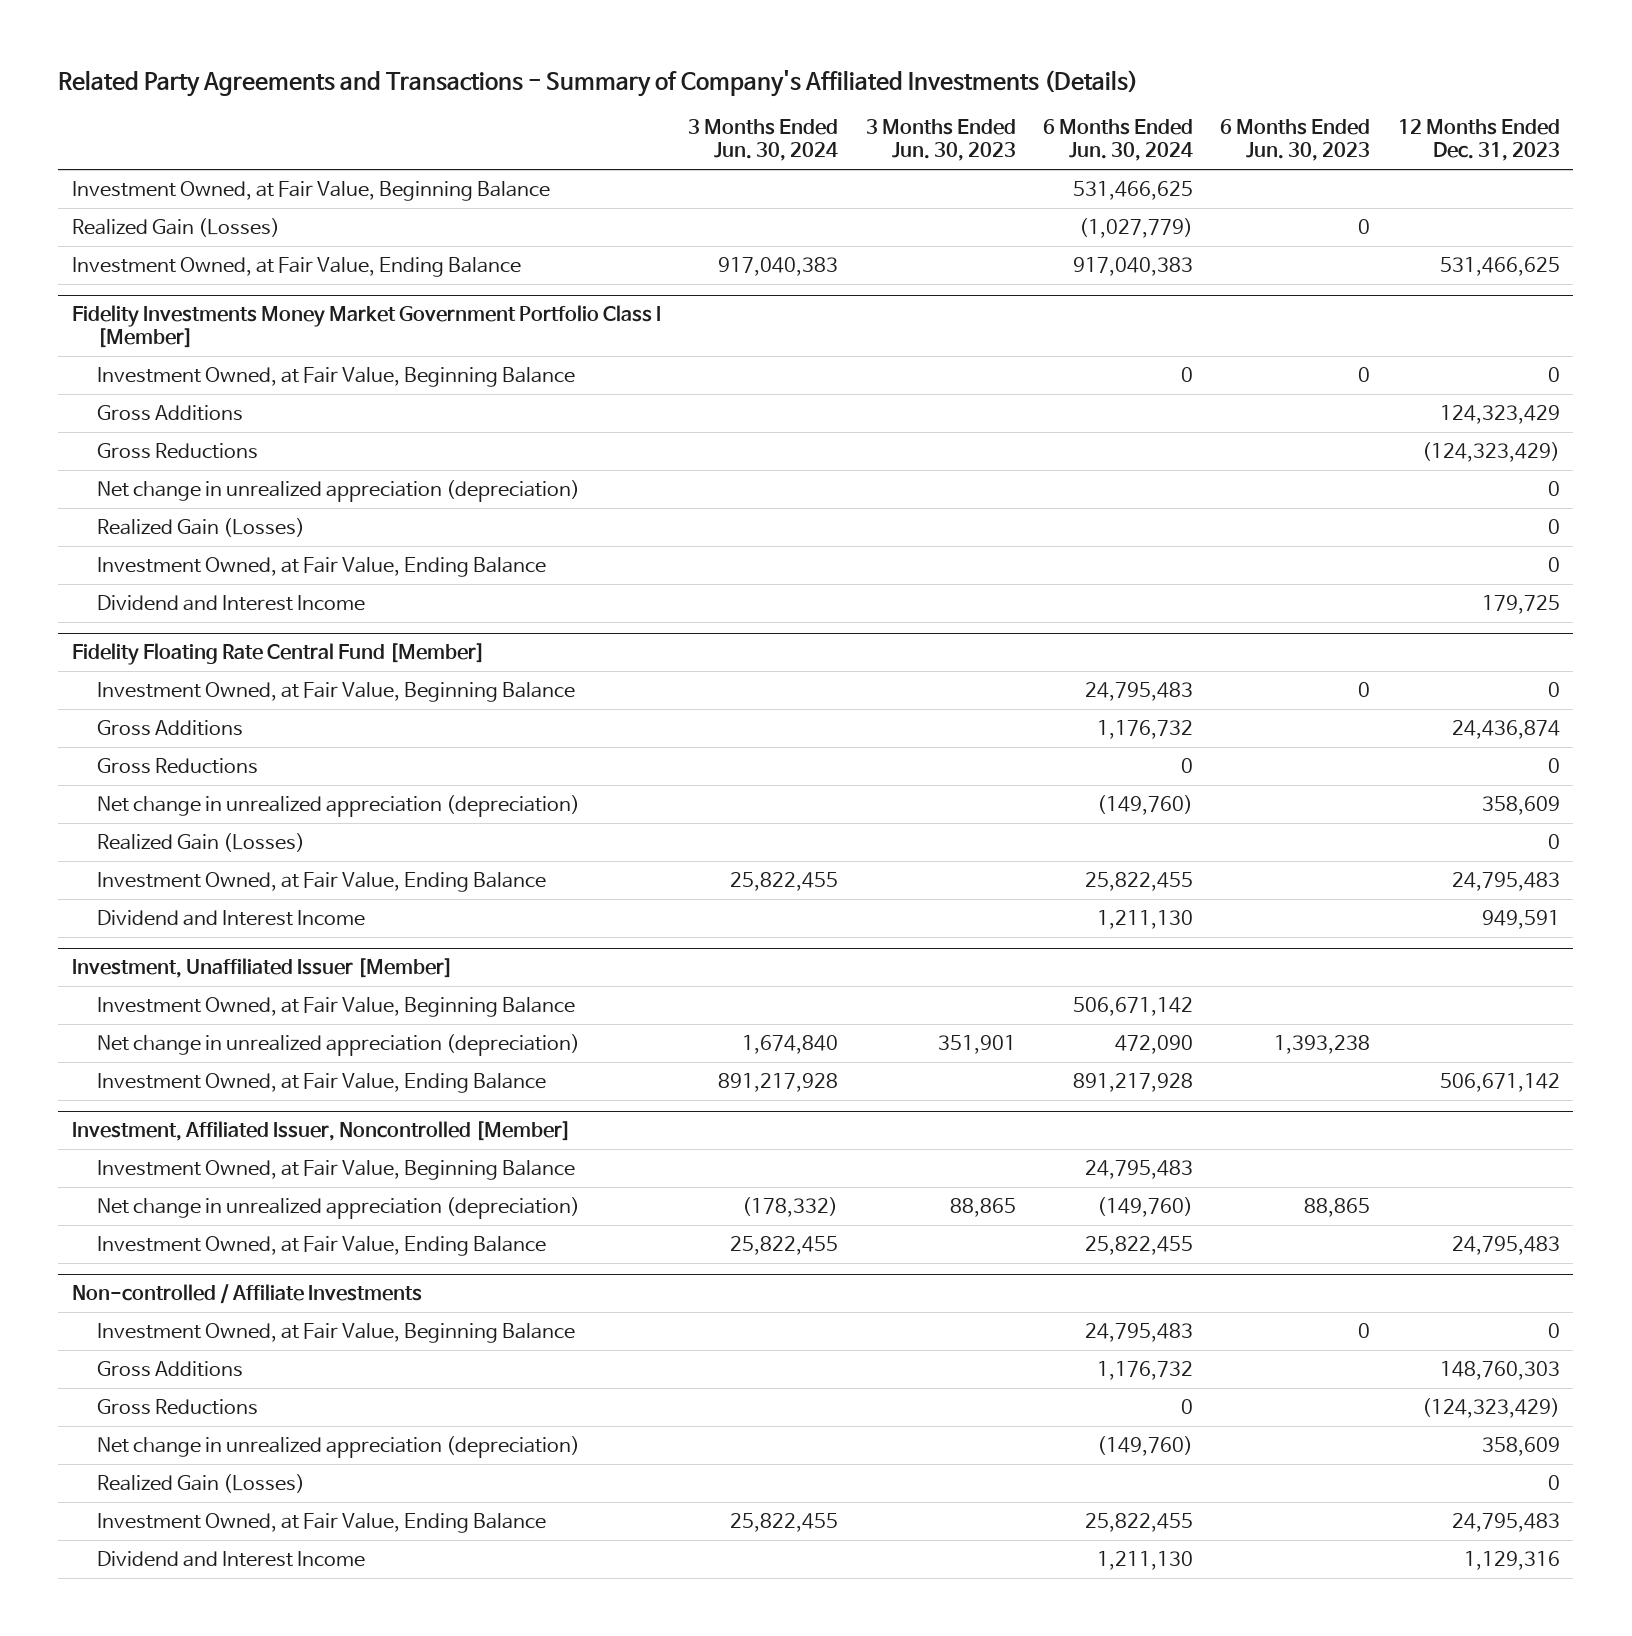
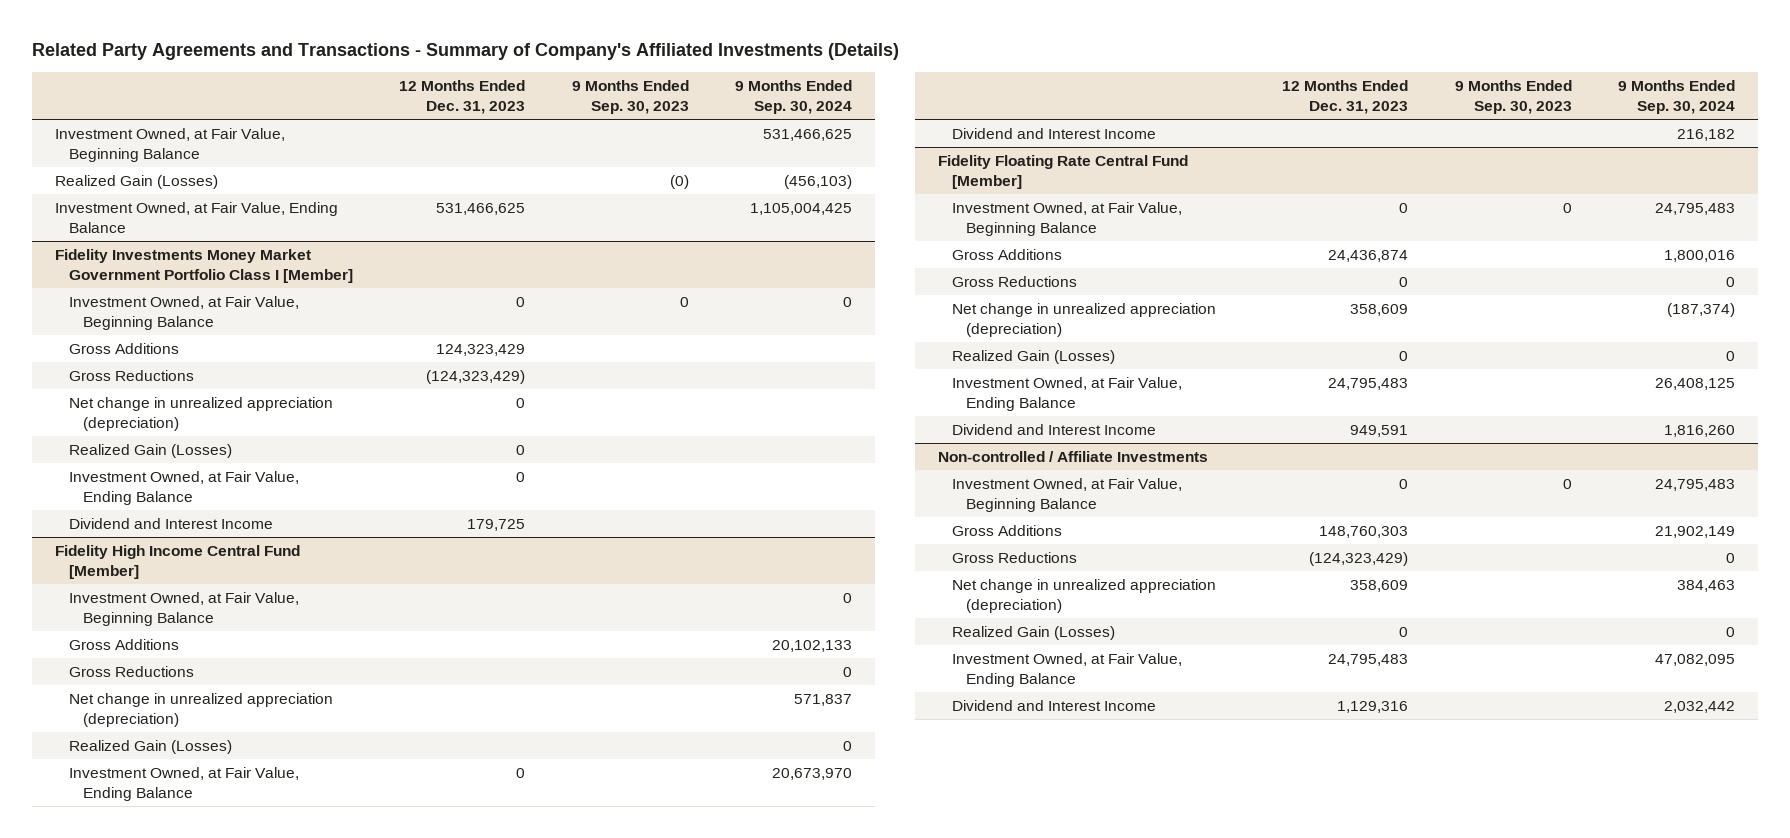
[688,119,839,162] 3 Months Ended Jun. 30, 2024 -> none
[865,119,1016,162] 3 Months Ended Jun. 30, 2023 -> none
[1043,119,1194,162] 6 Months Ended Jun. 30, 2024 -> none
[1220,119,1371,162] 6 Months Ended Jun. 30, 2023 -> none
none -> [571,79,689,114] 9 Months Ended Sep. 30, 2023
none -> [735,79,853,114] 9 Months Ended Sep. 30, 2024
none -> [54,545,300,580] Fidelity High Income Central Fund [Member]
none -> [69,592,300,627] Investment Owned, at Fair Value, Beginning Balance
none -> [69,639,180,651] Gross Additions
none -> [69,666,195,678] Gross Reductions
none -> [69,693,334,728] Net change in unrealized appreciation (depreciation)
none -> [69,740,233,755] Realized Gain (Losses)
none -> [69,767,300,802] Investment Owned, at Fair Value, Ending Balance
none -> [951,128,1156,140] Dividend and Interest Income
[72,958,454,979] Investment, Unaffiliated Issuer [Member] -> none
[97,997,576,1018] Investment Owned, at Fair Value, Beginning Balance -> none
[97,1034,581,1057] Net change in unrealized appreciation (depreciation) -> none
[97,1073,547,1094] Investment Owned, at Fair Value, Ending Balance -> none
[72,1121,572,1142] Investment, Affiliated Issuer, Noncontrolled [Member] -> none
[97,1160,576,1181] Investment Owned, at Fair Value, Beginning Balance -> none
[97,1197,581,1220] Net change in unrealized appreciation (depreciation) -> none
[97,1236,547,1257] Investment Owned, at Fair Value, Ending Balance -> none

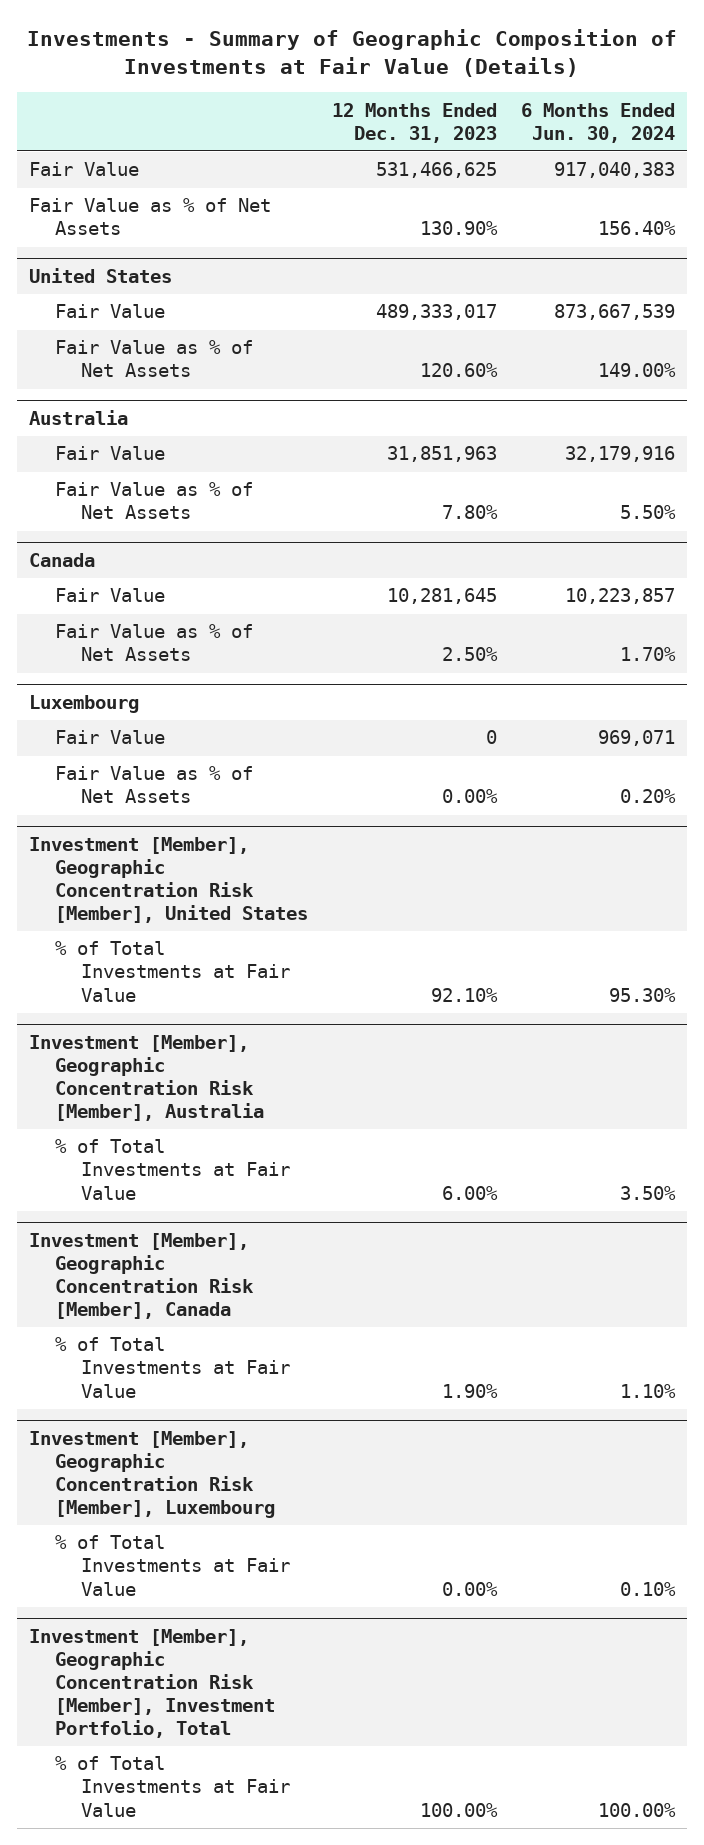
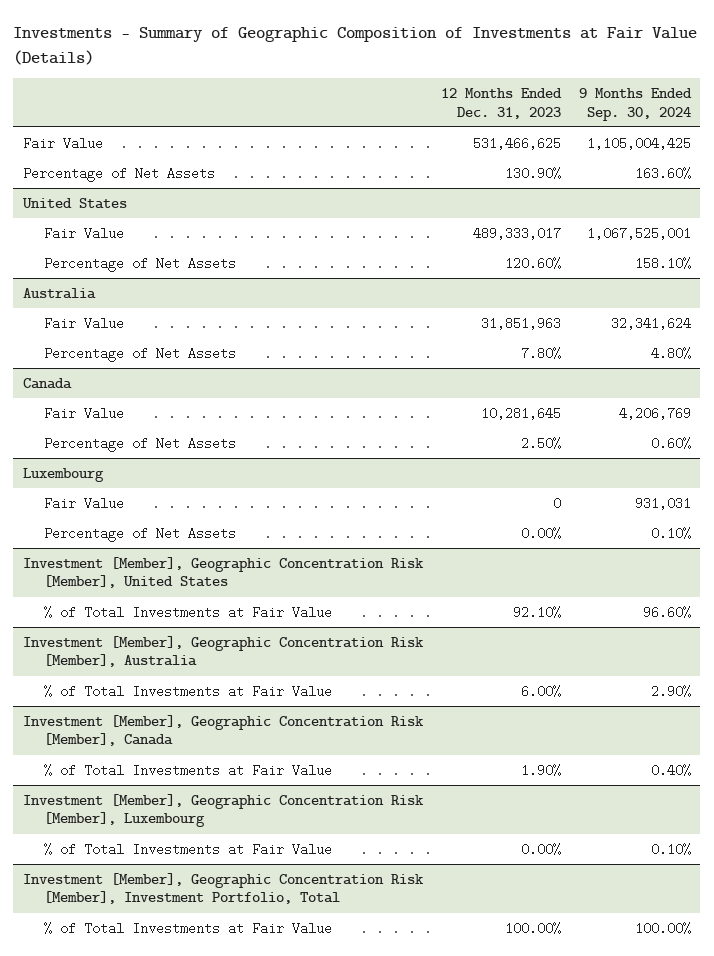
[520,102,675,143] 6 Months Ended Jun. 30, 2024 -> none
none -> [579,88,693,121] 9 Months Ended Sep. 30, 2024
[29,198,272,236] Fair Value as % of Net Assets -> [22,167,215,183] Percentage of Net Assets
[54,340,253,378] Fair Value as % of Net Assets -> [44,257,237,273] Percentage of Net Assets
[54,482,253,520] Fair Value as % of Net Assets -> [44,347,237,363] Percentage of Net Assets
[54,624,253,662] Fair Value as % of Net Assets -> [44,437,237,453] Percentage of Net Assets
[54,766,253,804] Fair Value as % of Net Assets -> [44,527,237,543] Percentage of Net Assets

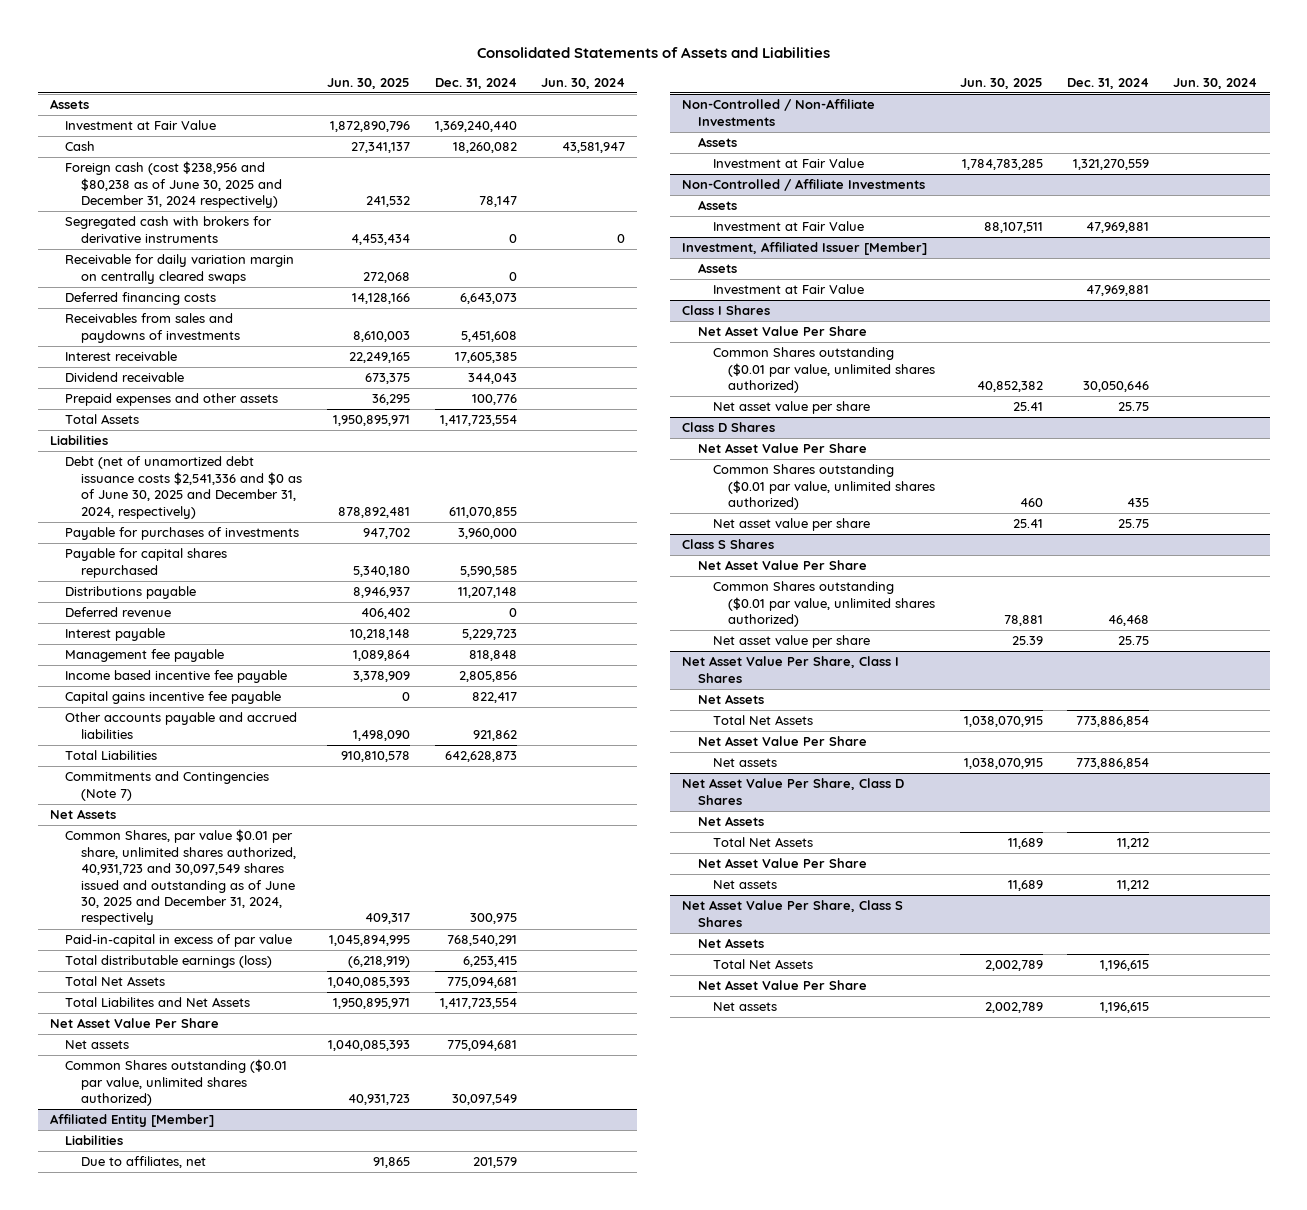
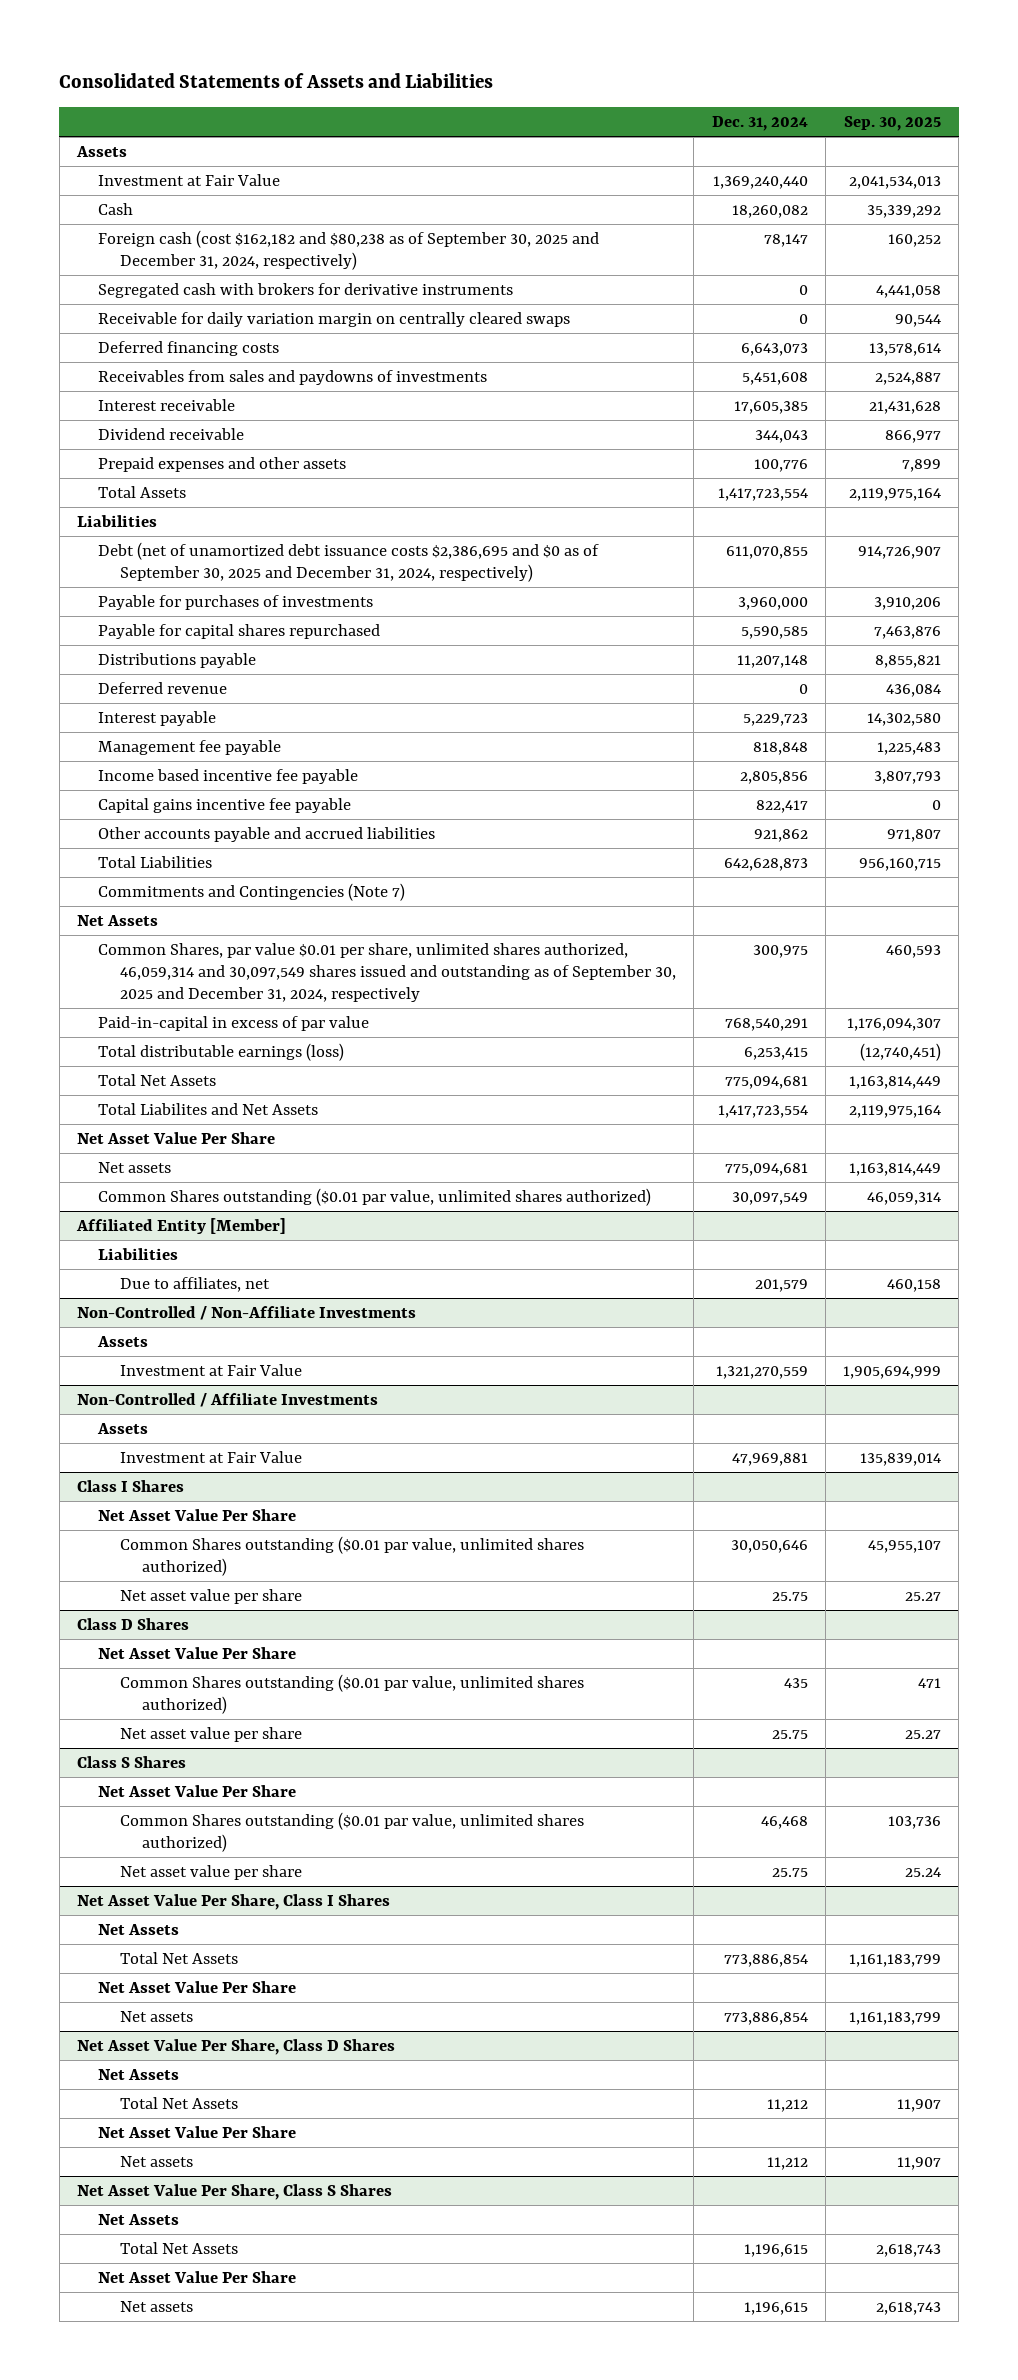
[327,77,411,89] Jun. 30, 2025 -> none
[541,77,626,89] Jun. 30, 2024 -> none
none -> [844,115,942,131] Sep. 30, 2025
[65,161,282,209] Foreign cash (cost $238,956 and $80,238 as of June 30, 2025 and December 31, 2024 respectively) -> [98,229,600,270] Foreign cash (cost $162,182 and $80,238 as of September 30, 2025 and December 31, 2024, respectively)
[65,456,302,519] Debt (net of unamortized debt issuance costs $2,541,336 and $0 as of June 30, 2025 and December 31, 2024, respectively) -> [98,541,600,582] Debt (net of unamortized debt issuance costs $2,386,695 and $0 as of September 30, 2025 and December 31, 2024, respectively)
[65,829,296,926] Common Shares, par value $0.01 per share, unlimited shares authorized, 40,931,723 and 30,097,549 shares issued and outstanding as of June 30, 2025 and December 31, 2024, respectively -> [98,942,676,1002] Common Shares, par value $0.01 per share, unlimited shares authorized, 46,059,314 and 30,097,549 shares issued and outstanding as of September 30, 2025 and December 31, 2024, respectively
[682,242,928,256] Investment, Affiliated Issuer [Member] -> none
[697,263,737,274] Assets -> none
[712,284,864,295] Investment at Fair Value -> none

